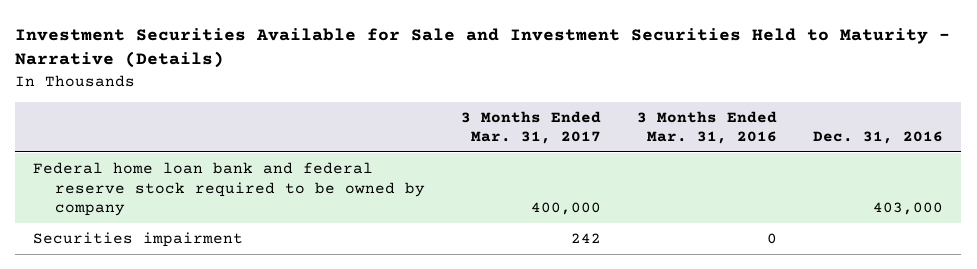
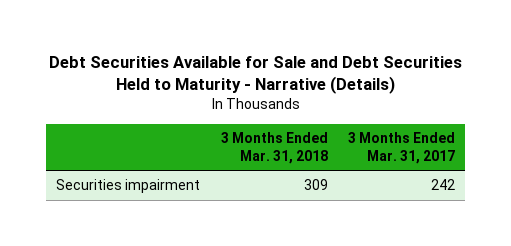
[15,27,951,69] Investment Securities Available for Sale and Investment Securities Held to Maturity - Narrative (Details) -> [48,56,462,95] Debt Securities Available for Sale and Debt Securities Held to Maturity - Narrative (Details)
[637,110,778,145] 3 Months Ended Mar. 31, 2016 -> none
[813,131,944,145] Dec. 31, 2016 -> none
none -> [220,131,328,165] 3 Months Ended Mar. 31, 2018
[33,162,426,217] Federal home loan bank and federal reserve stock required to be owned by company -> none

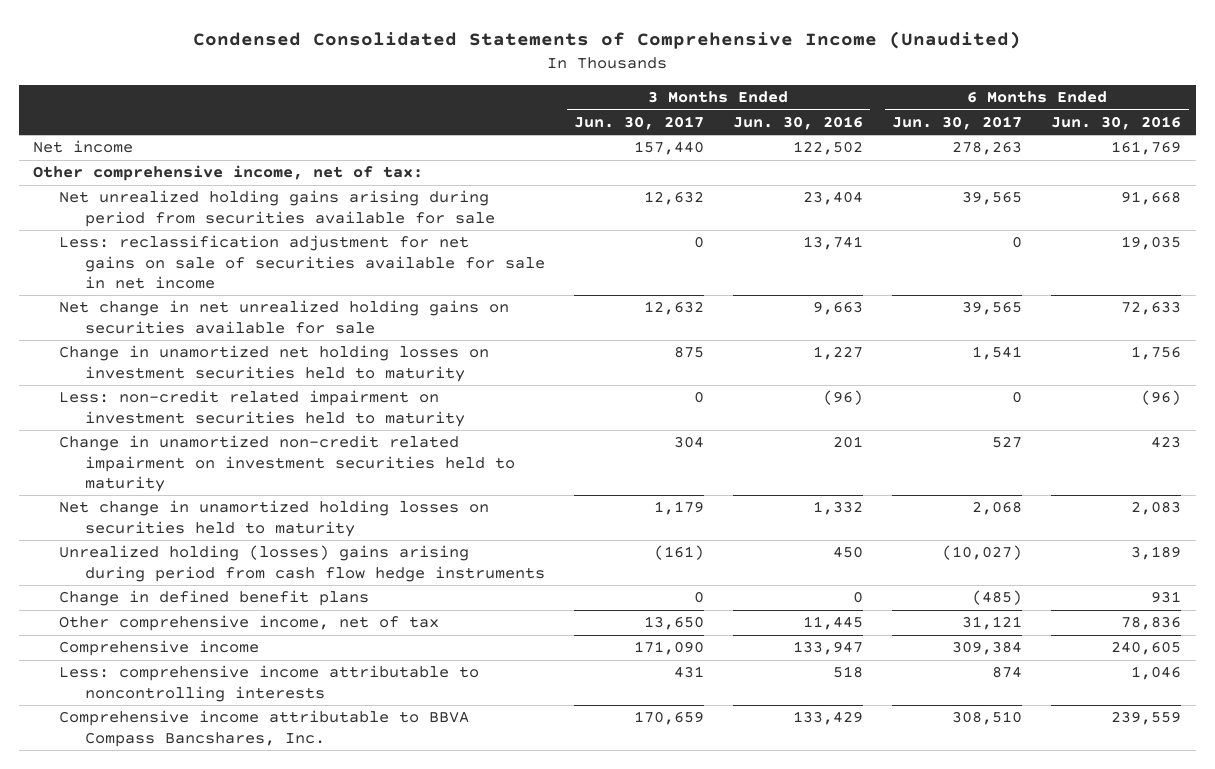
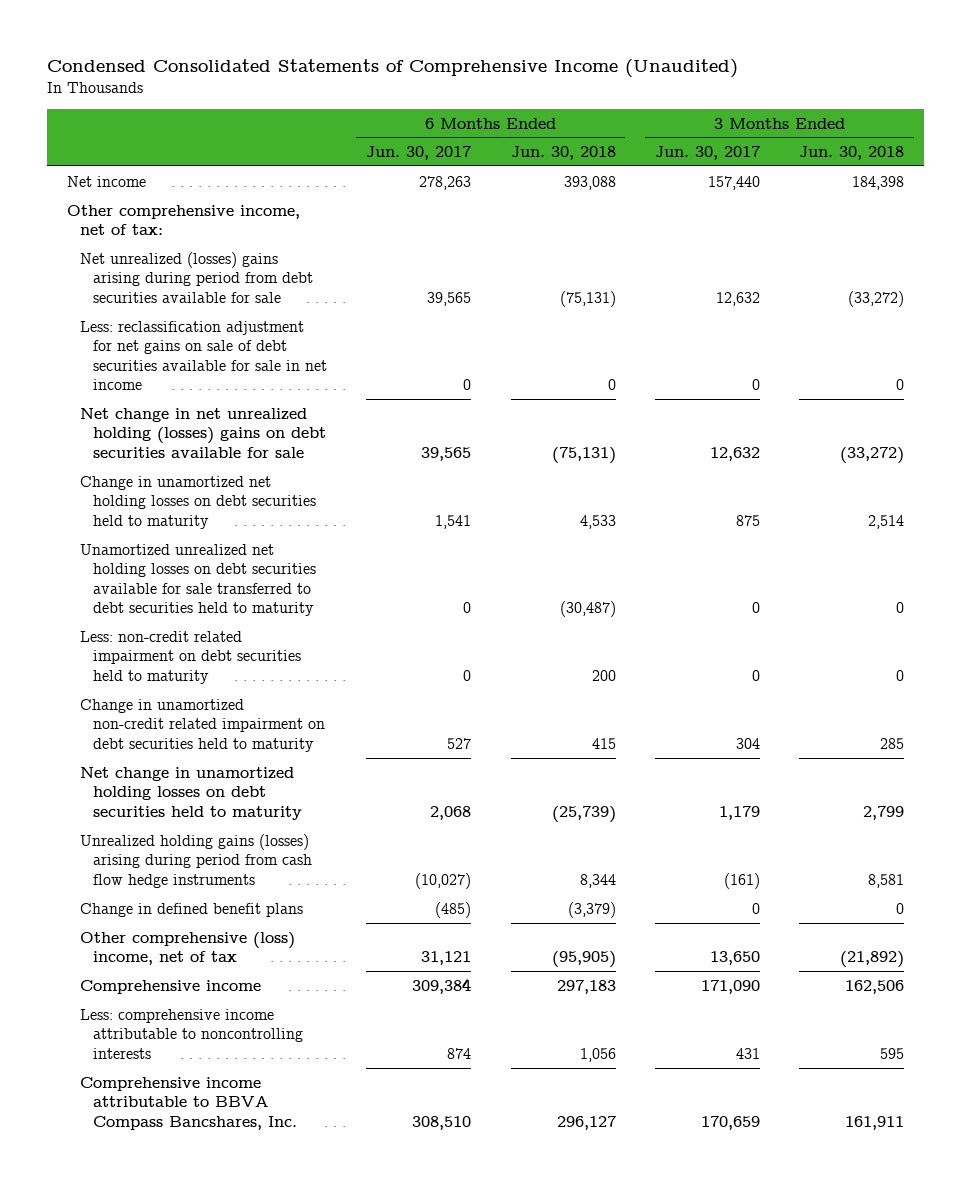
[733,115,864,130] Jun. 30, 2016 -> none
[1051,115,1182,130] Jun. 30, 2016 -> none
none -> [510,146,616,161] Jun. 30, 2018
none -> [799,146,905,161] Jun. 30, 2018
[58,190,495,227] Net unrealized holding gains arising during period from securities available for sale -> [79,251,313,303] Net unrealized (losses) gains arising during period from debt securities available for sale
[58,235,545,289] Less: reclassification adjustment for net gains on sale of securities available for sale in net income -> [79,320,327,391] Less: reclassification adjustment for net gains on sale of debt securities available for sale in net income
[58,300,509,334] Net change in net unrealized holding gains on securities available for sale -> [79,407,326,458] Net change in net unrealized holding (losses) gains on debt securities available for sale
[58,345,489,382] Change in unamortized net holding losses on investment securities held to maturity -> [79,475,316,529] Change in unamortized net holding losses on debt securities held to maturity
none -> [79,543,316,617] Unamortized unrealized net holding losses on debt securities available for sale transferred to debt securities held to maturity
[58,390,465,427] Less: non-credit related impairment on investment securities held to maturity -> [79,630,301,684] Less: non-credit related impairment on debt securities held to maturity
[58,435,515,492] Change in unamortized non-credit related impairment on investment securities held to maturity -> [79,698,325,752] Change in unamortized non-credit related impairment on debt securities held to maturity
[58,500,489,537] Net change in unamortized holding losses on securities held to maturity -> [79,766,302,820] Net change in unamortized holding losses on debt securities held to maturity
[58,545,545,582] Unrealized holding (losses) gains arising during period from cash flow hedge instruments -> [79,833,312,888] Unrealized holding gains (losses) arising during period from cash flow hedge instruments
[58,615,439,632] Other comprehensive income, net of tax -> [79,931,295,966] Other comprehensive (loss) income, net of tax

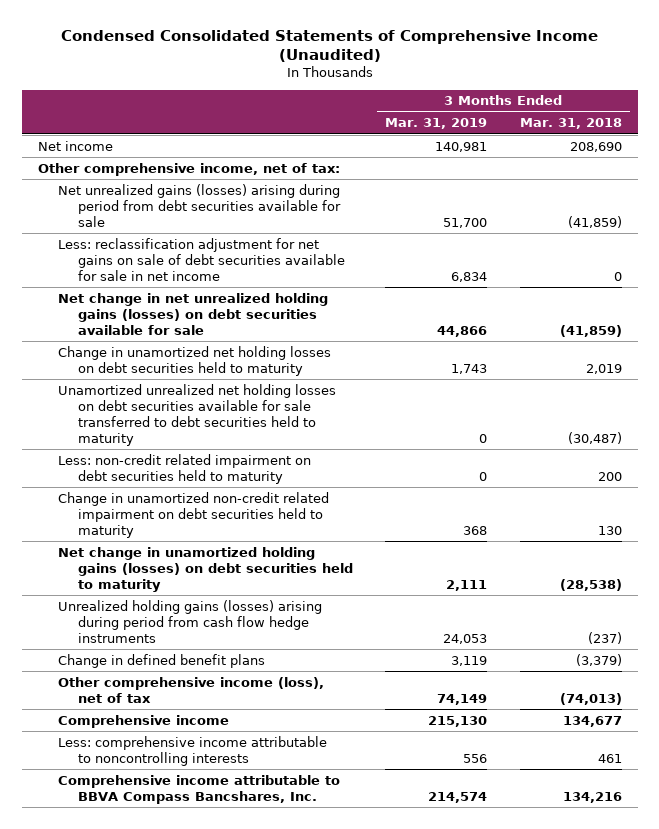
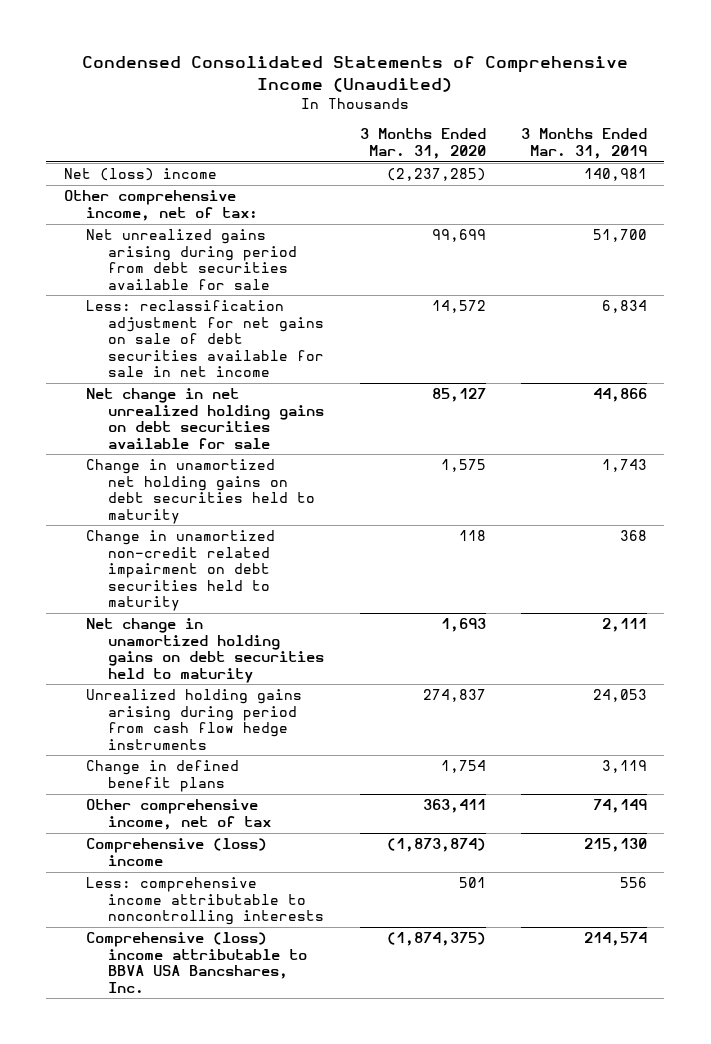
[519,118,622,130] Mar. 31, 2018 -> none
none -> [359,128,486,159] 3 Months Ended Mar. 31, 2020
[37,140,113,151] Net income -> [63,168,217,182] Net (loss) income
[57,183,341,227] Net unrealized gains (losses) arising during period from debt securities available for sale -> [86,229,298,290] Net unrealized gains arising during period from debt securities available for sale
[57,383,336,446] Unamortized unrealized net holding losses on debt securities available for sale transferred to debt securities held to maturity -> none
[57,453,311,484] Less: non-credit related impairment on debt securities held to maturity -> none
[57,292,328,335] Net change in net unrealized holding gains (losses) on debt securities available for sale -> [86,388,325,449] Net change in net unrealized holding gains on debt securities available for sale
[57,345,331,376] Change in unamortized net holding losses on debt securities held to maturity -> [86,459,316,524] Change in unamortized net holding gains on debt securities held to maturity
[57,546,353,592] Net change in unamortized holding gains (losses) on debt securities held to maturity -> [86,618,325,683] Net change in unamortized holding gains on debt securities held to maturity
[57,599,322,643] Unrealized holding gains (losses) arising during period from cash flow hedge instruments -> [86,689,303,750] Unrealized holding gains arising during period from cash flow hedge instruments
[57,676,324,703] Other comprehensive income (loss), net of tax -> [86,799,272,830] Other comprehensive income, net of tax
[57,714,229,728] Comprehensive income -> [86,838,268,866] Comprehensive (loss) income
[57,774,340,804] Comprehensive income attributable to BBVA Compass Bancshares, Inc. -> [86,932,308,993] Comprehensive (loss) income attributable to BBVA USA Bancshares, Inc.

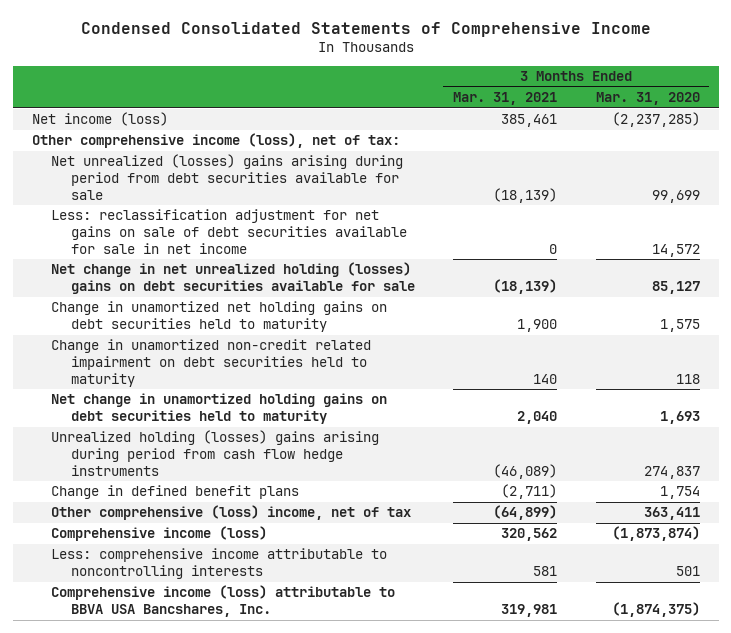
[82,56,629,92] Condensed Consolidated Statements of Comprehensive Income (Unaudited) -> [80,21,651,37] Condensed Consolidated Statements of Comprehensive Income
[520,128,647,159] 3 Months Ended Mar. 31, 2019 -> none
none -> [453,92,558,106] Mar. 31, 2021
[63,168,217,182] Net (loss) income -> [31,112,168,127] Net income (loss)
[63,190,259,221] Other comprehensive income, net of tax: -> [31,133,400,149] Other comprehensive income (loss), net of tax:
[86,229,298,290] Net unrealized gains arising during period from debt securities available for sale -> [51,154,404,200] Net unrealized (losses) gains arising during period from debt securities available for sale
[86,388,325,449] Net change in net unrealized holding gains on debt securities available for sale -> [51,262,415,295] Net change in net unrealized holding (losses) gains on debt securities available for sale
[86,689,303,750] Unrealized holding gains arising during period from cash flow hedge instruments -> [51,430,380,476] Unrealized holding (losses) gains arising during period from cash flow hedge instruments
[86,799,272,830] Other comprehensive income, net of tax -> [51,505,412,521] Other comprehensive (loss) income, net of tax
[86,838,268,866] Comprehensive (loss) income -> [51,526,268,542] Comprehensive income (loss)
[86,932,308,993] Comprehensive (loss) income attributable to BBVA USA Bancshares, Inc. -> [51,585,396,618] Comprehensive income (loss) attributable to BBVA USA Bancshares, Inc.

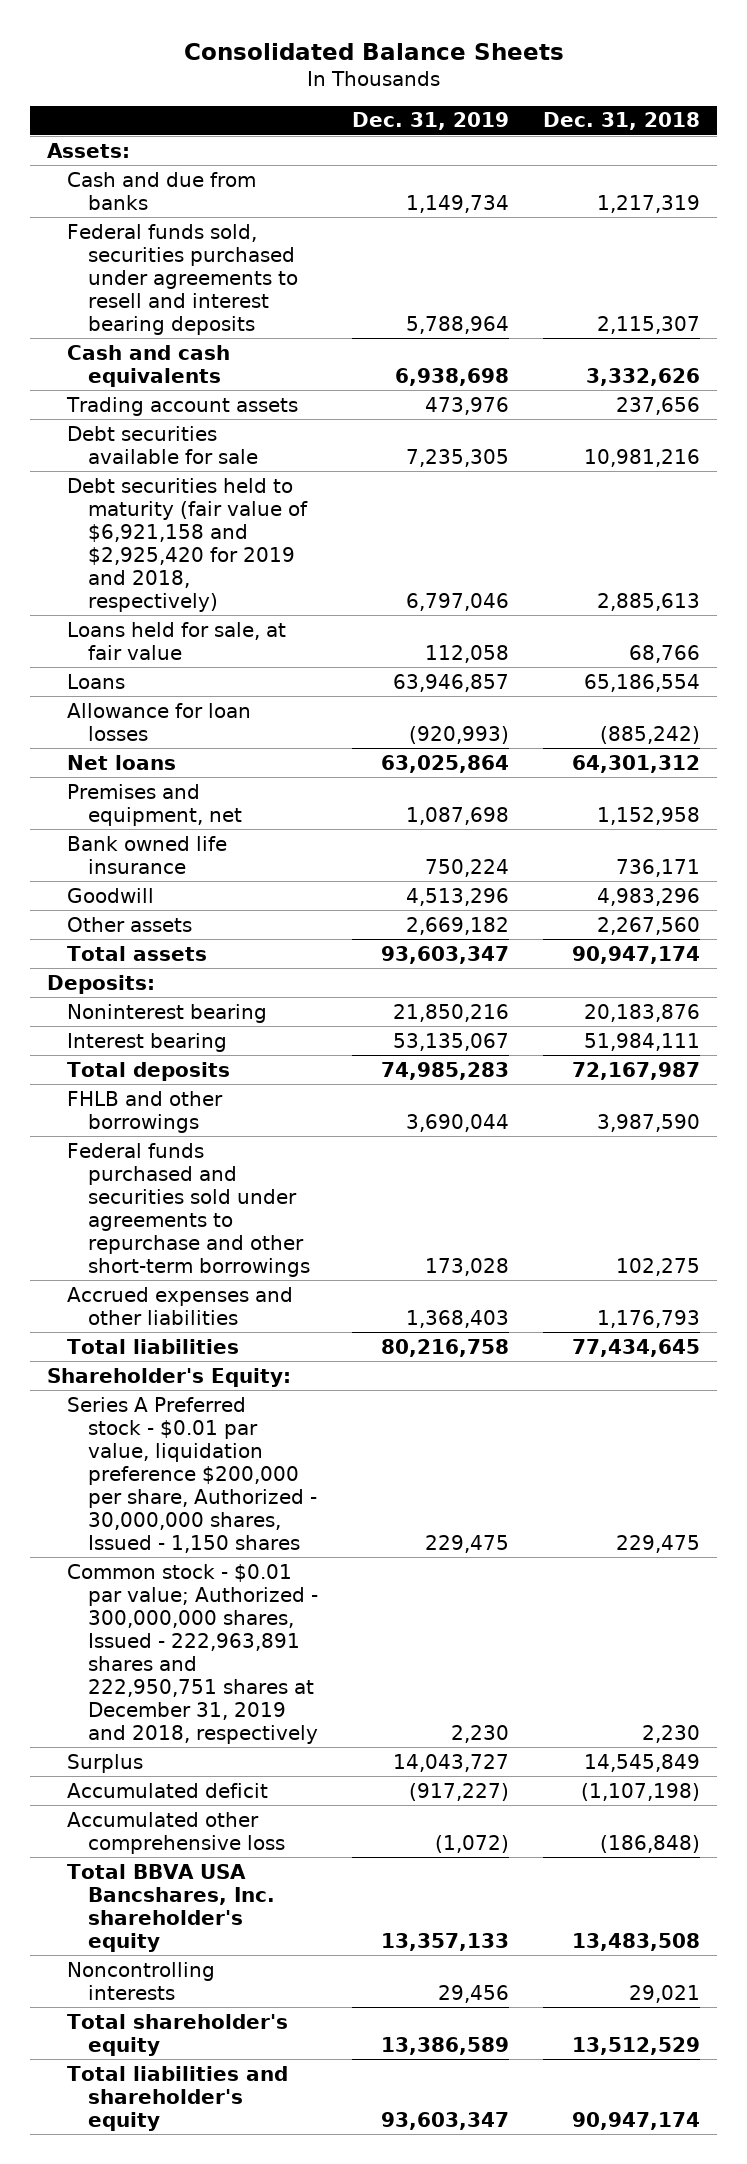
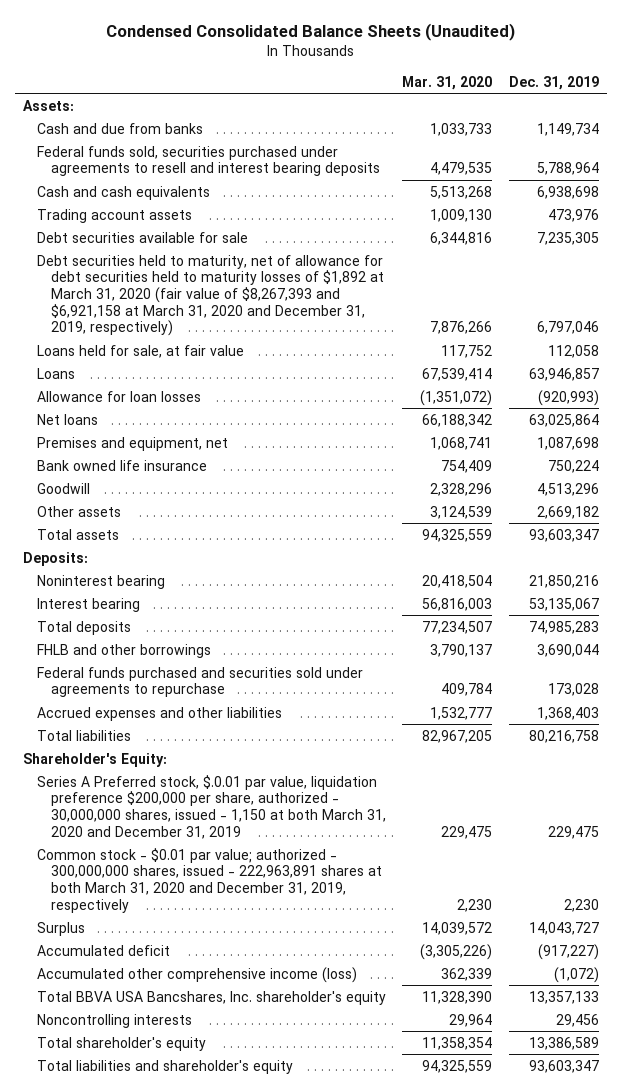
[183,43,564,61] Consolidated Balance Sheets -> [106,22,516,41] Condensed Consolidated Balance Sheets (Unaudited)
[543,112,701,131] Dec. 31, 2018 -> none
none -> [402,75,493,90] Mar. 31, 2020
[67,477,308,612] Debt securities held to maturity (fair value of $6,921,158 and $2,925,420 for 2019 and 2018, respectively) -> [36,254,384,337] Debt securities held to maturity, net of allowance for debt securities held to maturity losses of $1,892 at March 31, 2020 (fair value of $8,267,393 and $6,921,158 at March 31, 2020 and December 31, 2019, respectively)
[67,1142,310,1277] Federal funds purchased and securities sold under agreements to repurchase and other short-term borrowings -> [36,666,363,698] Federal funds purchased and securities sold under agreements to repurchase
[67,1396,317,1553] Series A Preferred stock - $0.01 par value, liquidation preference $200,000 per share, Authorized - 30,000,000 shares, Issued - 1,150 shares -> [36,774,386,839] Series A Preferred stock, $.0.01 par value, liquidation preference $200,000 per share, authorized - 30,000,000 shares, issued - 1,150 at both March 31, 2020 and December 31, 2019
[67,1563,318,1744] Common stock - $0.01 par value; Authorized - 300,000,000 shares, Issued - 222,963,891 shares and 222,950,751 shares at December 31, 2019 and 2018, respectively -> [36,847,382,913] Common stock - $0.01 par value; authorized - 300,000,000 shares, issued - 222,963,891 shares at both March 31, 2020 and December 31, 2019, respectively
[67,1811,285,1854] Accumulated other comprehensive loss -> [36,966,357,983] Accumulated other comprehensive income (loss)

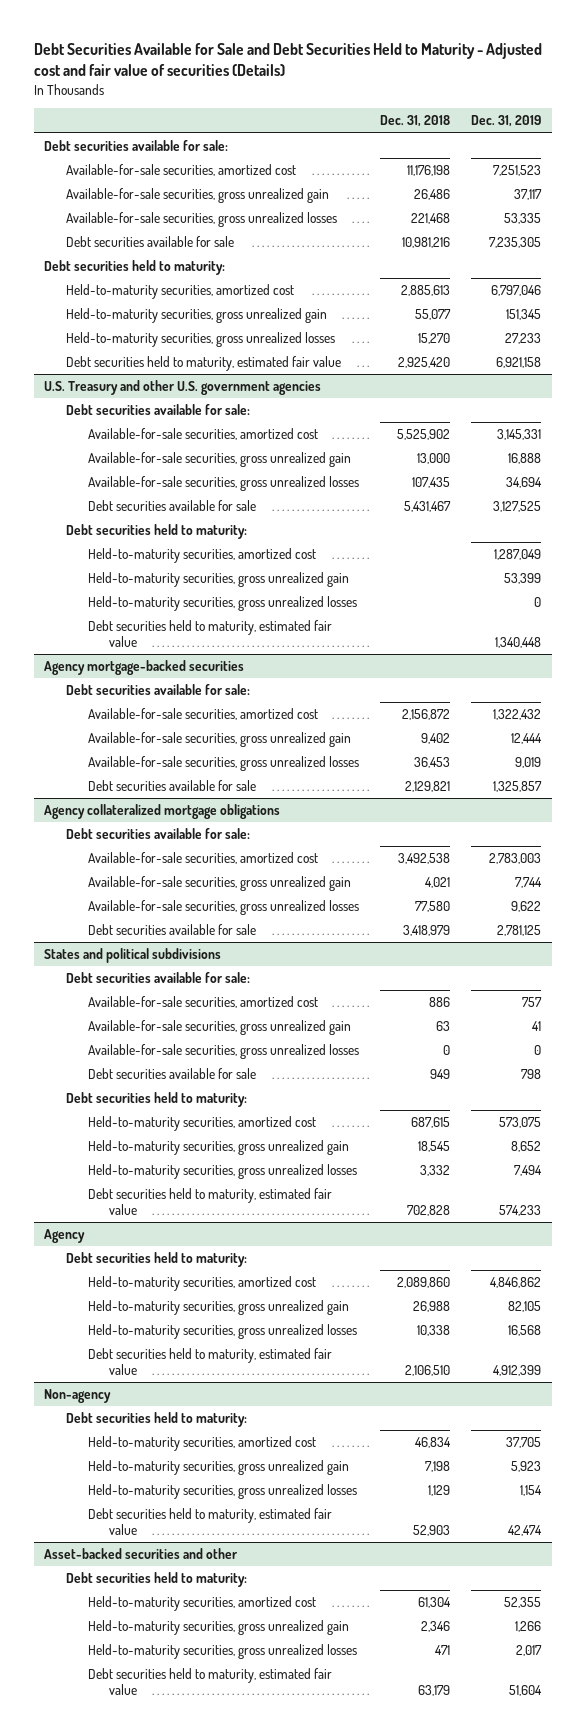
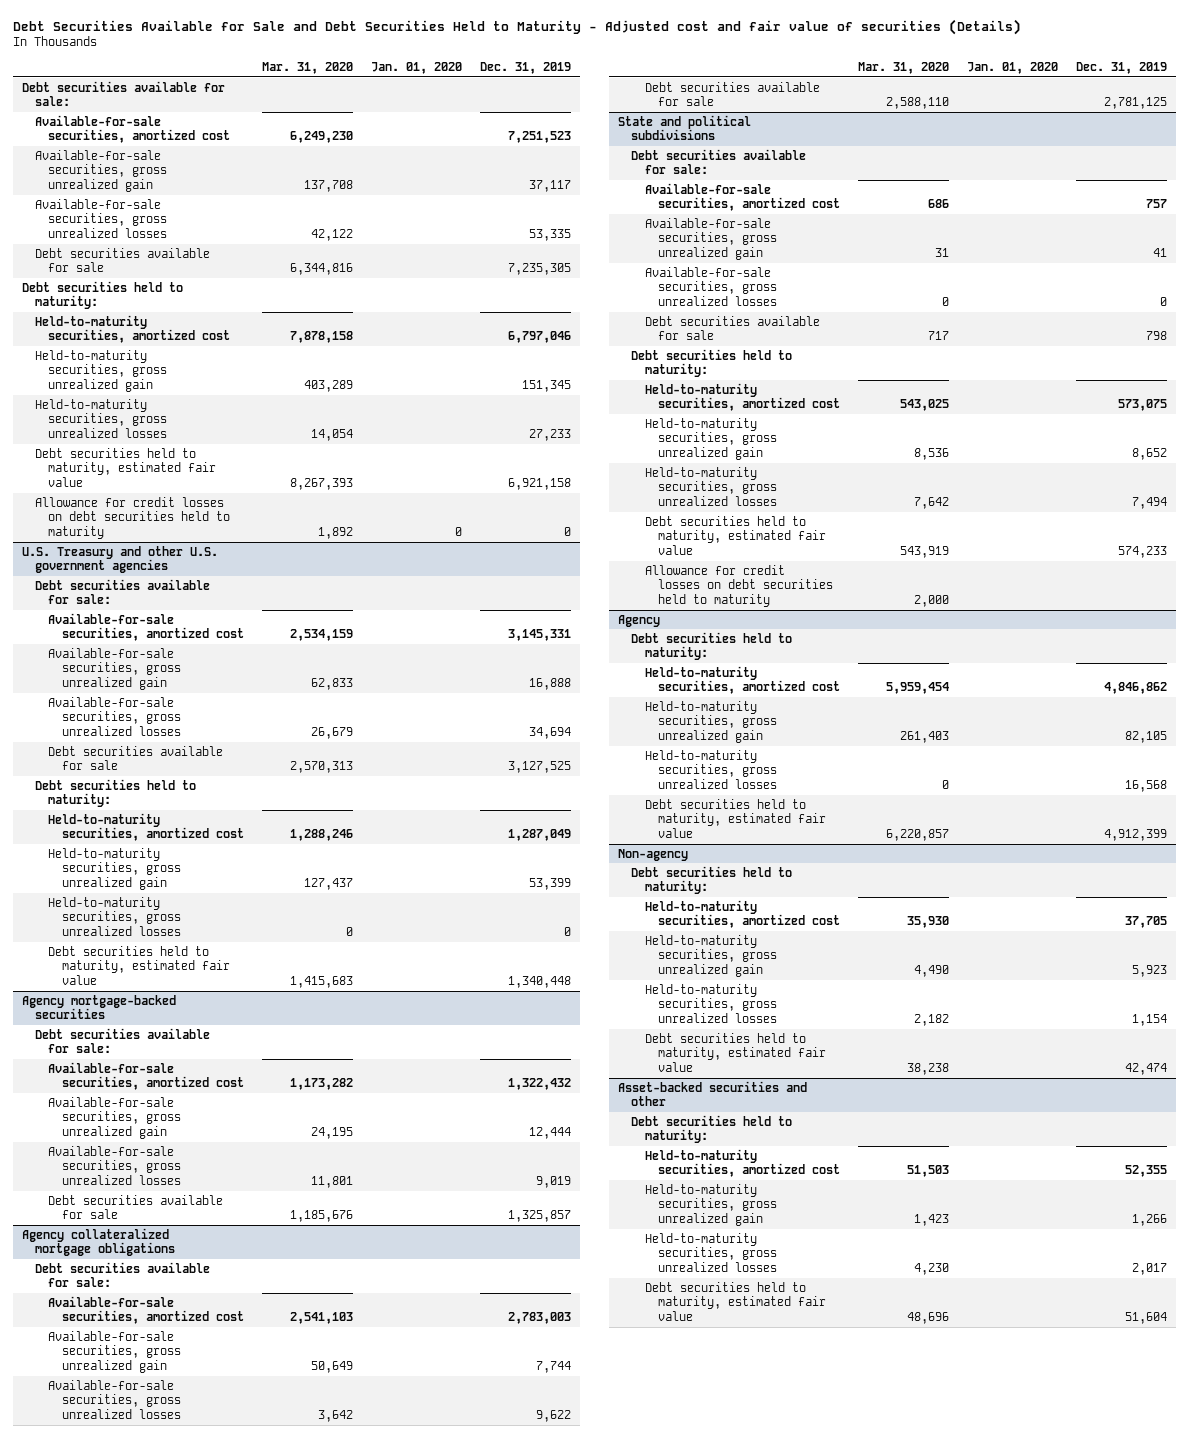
[380,115,451,128] Dec. 31, 2018 -> none
none -> [261,62,353,75] Mar. 31, 2020
none -> [370,62,462,75] Jan. 01, 2020
none -> [35,496,231,539] Allowance for credit losses on debt securities held to maturity
[44,948,222,964] States and political subdivisions -> [617,114,751,141] State and political subdivisions
none -> [644,564,833,607] Allowance for credit losses on debt securities held to maturity

